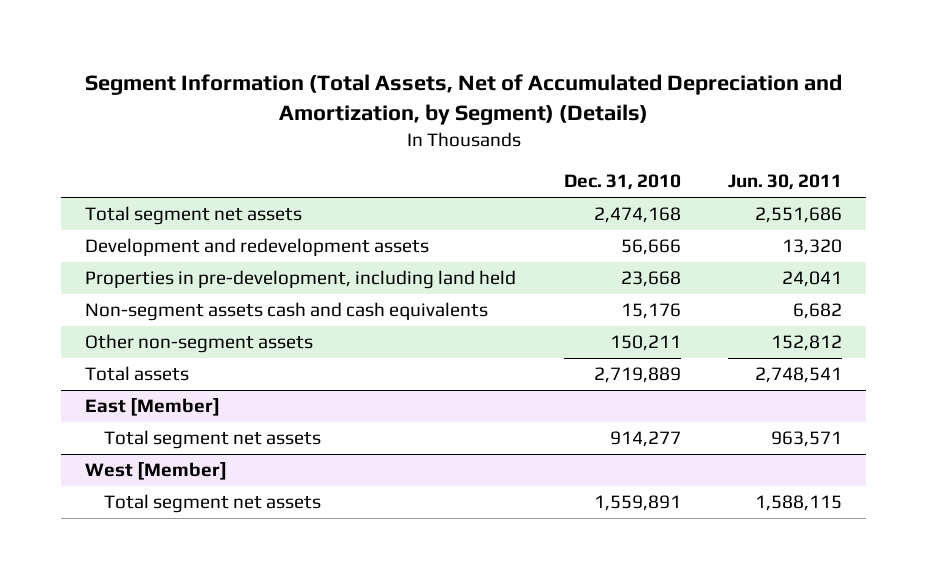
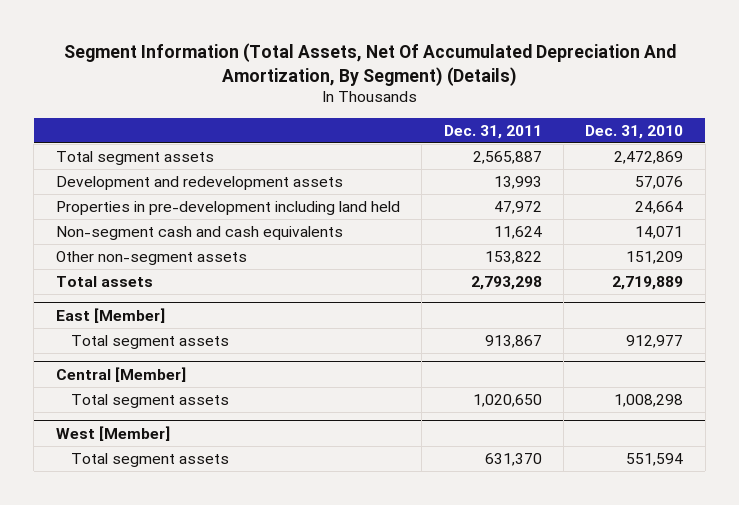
[84,74,842,126] Segment Information (Total Assets, Net of Accumulated Depreciation and Amortization, by Segment) (Details) -> [63,42,676,86] Segment Information (Total Assets, Net Of Accumulated Depreciation And Amortization, By Segment) (Details)
[728,174,843,191] Jun. 30, 2011 -> none
none -> [443,124,542,139] Dec. 31, 2011
[84,206,302,226] Total segment net assets -> [55,150,214,165] Total segment assets
[593,207,681,224] 2,474,168 -> [614,150,684,164] 2,472,869
[620,239,681,256] 56,666 -> [635,175,684,189] 57,076
[84,270,516,290] Properties in pre-development, including land held -> [55,200,400,215] Properties in pre-development including land held
[620,271,681,288] 23,668 -> [635,200,684,214] 24,664
[84,302,488,322] Non-segment assets cash and cash equivalents -> [55,225,343,240] Non-segment cash and cash equivalents
[620,303,681,320] 15,176 -> [635,225,684,239] 14,071
[609,335,681,352] 150,211 -> [626,250,684,264] 151,209
[103,430,321,450] Total segment net assets -> [70,334,229,349] Total segment assets
[609,431,681,448] 914,277 -> [626,334,684,348] 912,977
none -> [55,366,186,382] Central [Member]
none -> [70,393,229,408] Total segment assets
[103,494,321,514] Total segment net assets -> [70,452,229,467] Total segment assets
[593,495,681,512] 1,559,891 -> [626,452,684,466] 551,594

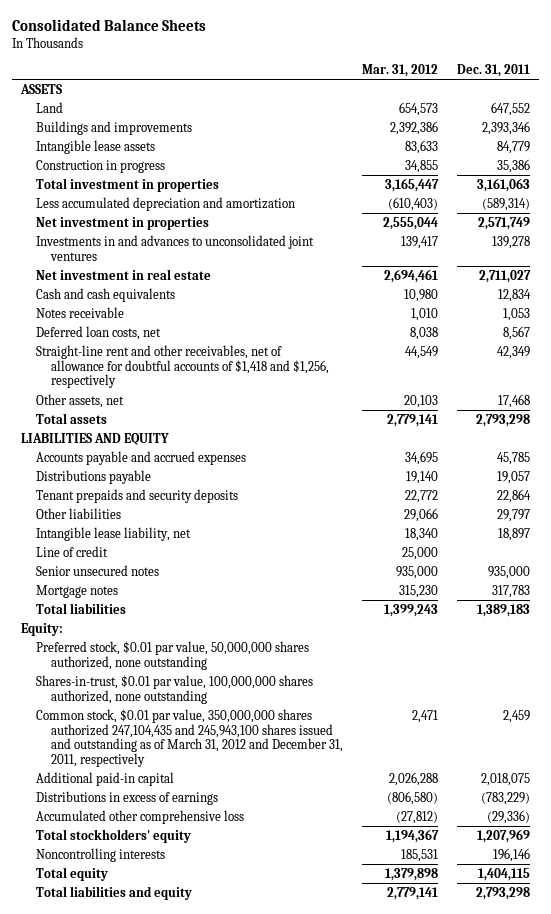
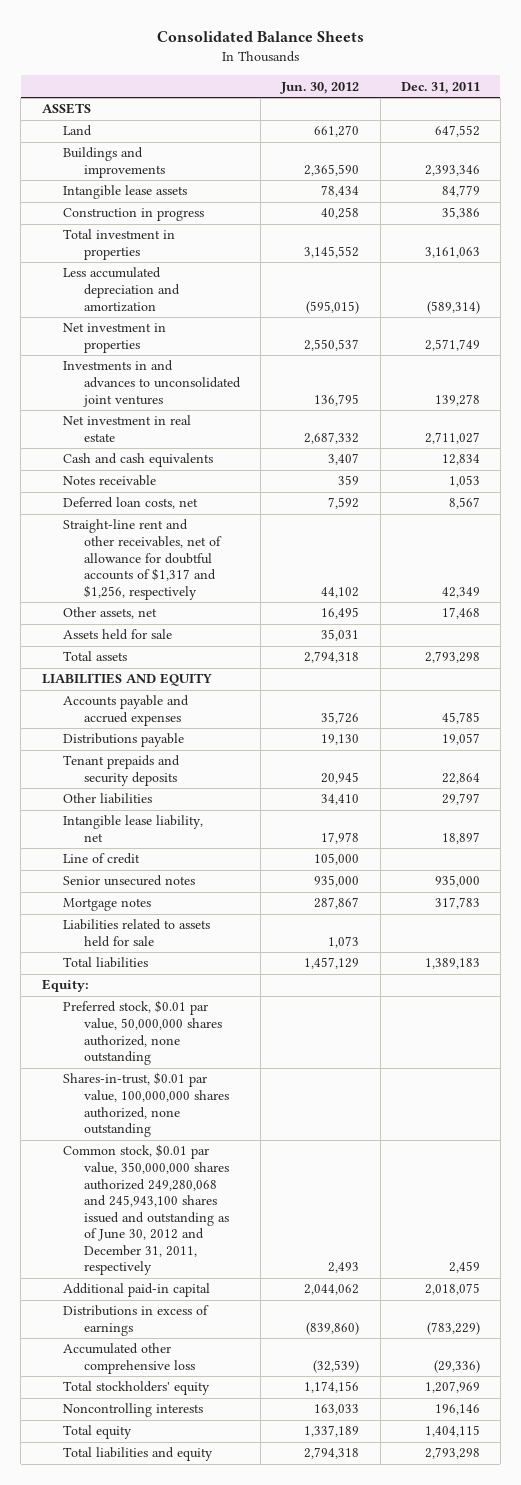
[361,64,438,78] Mar. 31, 2012 -> none
none -> [280,81,360,94] Jun. 30, 2012
[35,344,329,389] Straight-line rent and other receivables, net of allowance for doubtful accounts of $1,418 and $1,256, respectively -> [62,519,222,600] Straight-line rent and other receivables, net of allowance for doubtful accounts of $1,317 and $1,256, respectively
none -> [62,629,172,641] Assets held for sale
none -> [62,919,210,948] Liabilities related to assets held for sale
[35,708,343,767] Common stock, $0.01 par value, 350,000,000 shares authorized 247,104,435 and 245,943,100 shares issued and outstanding as of March 31, 2012 and December 31, 2011, respectively -> [62,1144,229,1276] Common stock, $0.01 par value, 350,000,000 shares authorized 249,280,068 and 245,943,100 shares issued and outstanding as of June 30, 2012 and December 31, 2011, respectively

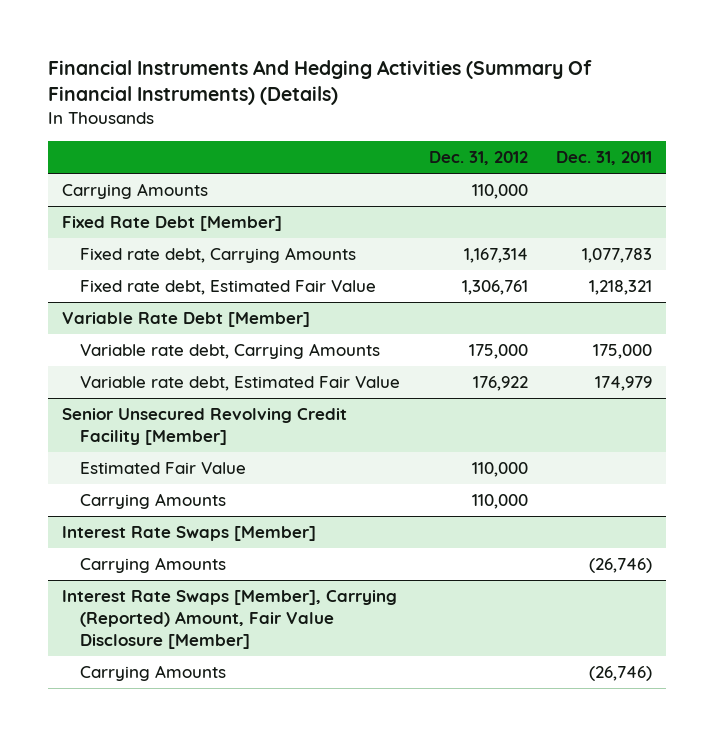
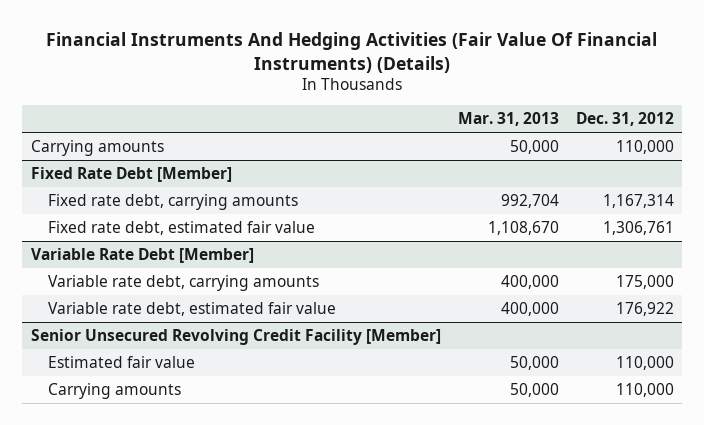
[48,59,593,106] Financial Instruments And Hedging Activities (Summary Of Financial Instruments) (Details) -> [46,31,658,73] Financial Instruments And Hedging Activities (Fair Value Of Financial Instruments) (Details)
[555,151,652,166] Dec. 31, 2011 -> none
none -> [457,112,559,127] Mar. 31, 2013
[62,182,209,199] Carrying Amounts -> [30,139,164,156] Carrying amounts
[80,246,357,263] Fixed rate debt, Carrying Amounts -> [48,193,299,210] Fixed rate debt, carrying amounts
[80,279,377,295] Fixed rate debt, Estimated Fair Value -> [48,220,316,235] Fixed rate debt, estimated fair value
[80,342,381,359] Variable rate debt, Carrying Amounts -> [48,274,320,291] Variable rate debt, carrying amounts
[80,375,401,391] Variable rate debt, Estimated Fair Value -> [48,301,337,316] Variable rate debt, estimated fair value
[62,525,317,541] Interest Rate Swaps [Member] -> none
[80,556,227,573] Carrying Amounts -> none
[62,589,398,650] Interest Rate Swaps [Member], Carrying (Reported) Amount, Fair Value Disclosure [Member] -> none
[80,664,227,681] Carrying Amounts -> none
[80,461,247,474] Estimated Fair Value -> [48,355,196,368] Estimated fair value
[80,492,227,509] Carrying Amounts -> [48,382,182,399] Carrying amounts

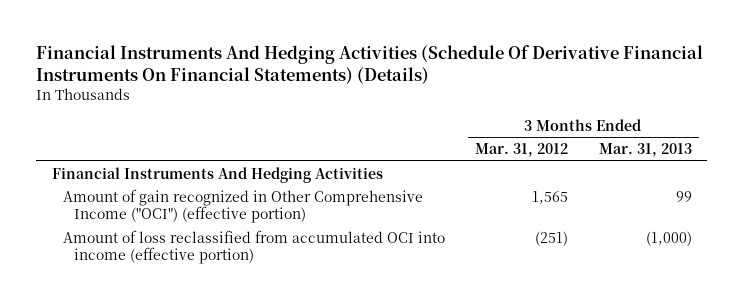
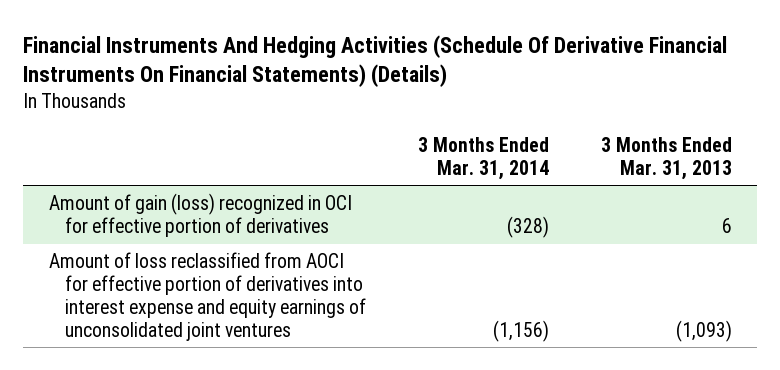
[475,143,569,158] Mar. 31, 2012 -> none
none -> [417,136,549,180] 3 Months Ended Mar. 31, 2014
[51,166,383,183] Financial Instruments And Hedging Activities -> none
[62,188,423,224] Amount of gain recognized in Other Comprehensive Income ("OCI") (effective portion) -> [48,193,352,238] Amount of gain (loss) recognized in OCI for effective portion of derivatives
[675,190,692,202] 99 -> [721,218,732,234] 6
[62,229,445,265] Amount of loss reclassified from accumulated OCI into income (effective portion) -> [48,252,366,342] Amount of loss reclassified from AOCI for effective portion of derivatives into interest expense and equity earnings of unconsolidated joint ventures
[645,230,692,246] (1,000) -> [675,320,732,343] (1,093)

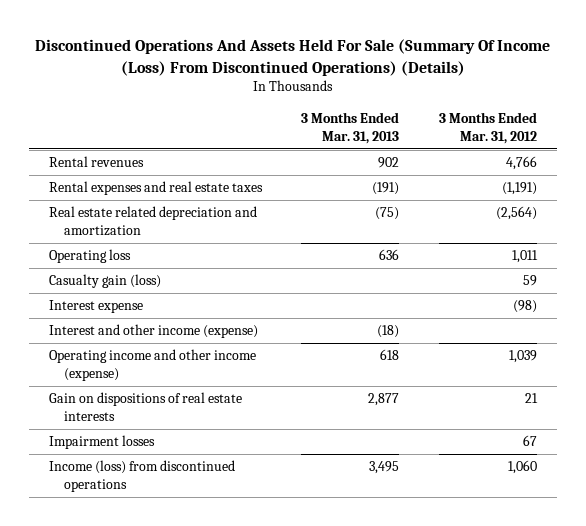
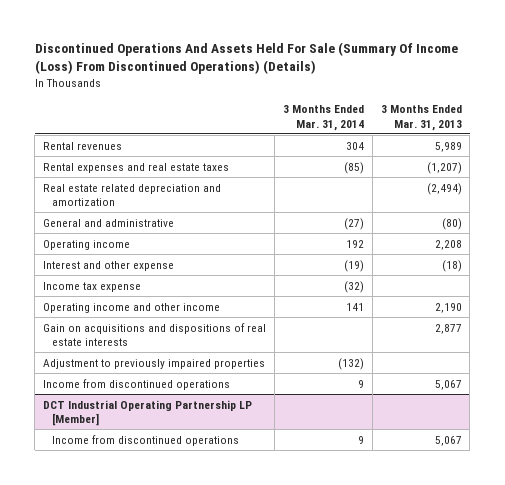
[438,111,537,144] 3 Months Ended Mar. 31, 2012 -> none
none -> [282,105,364,131] 3 Months Ended Mar. 31, 2014
[48,274,161,289] Casualty gain (loss) -> none
[48,300,143,314] Interest expense -> none
[378,157,400,169] 902 -> [434,141,462,152] 5,989
[372,182,400,196] (191) -> [426,161,462,174] (1,207)
[375,207,400,221] (75) -> [426,182,462,195] (2,494)
none -> [43,218,175,227] General and administrative
[48,249,131,264] Operating loss -> [43,239,131,250] Operating income
[379,249,400,261] 636 -> [434,239,462,250] 2,208
[48,324,258,339] Interest and other income (expense) -> [43,260,175,271] Interest and other expense
none -> [43,281,142,292] Income tax expense
[48,349,256,382] Operating income and other income (expense) -> [43,302,221,313] Operating income and other income
[380,349,400,361] 618 -> [434,302,462,313] 2,190
[48,392,242,422] Gain on dispositions of real estate interests -> [43,322,267,346] Gain on acquisitions and dispositions of real estate interests
[48,435,155,450] Impairment losses -> [43,358,266,369] Adjustment to previously impaired properties
[48,460,235,493] Income (loss) from discontinued operations -> [43,378,231,390] Income from discontinued operations
[369,461,400,475] 3,495 -> [434,379,462,390] 5,067
none -> [43,399,253,426] DCT Industrial Operating Partnership LP [Member]
none -> [52,434,240,446] Income from discontinued operations

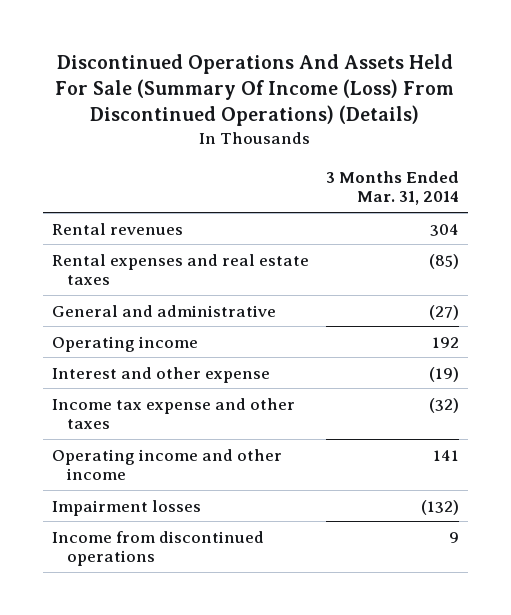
[380,105,462,131] 3 Months Ended Mar. 31, 2013 -> none
[43,183,222,206] Real estate related depreciation and amortization -> none
[43,281,142,292] Income tax expense -> [51,397,295,430] Income tax expense and other taxes
[43,322,267,346] Gain on acquisitions and dispositions of real estate interests -> none
[43,378,231,390] Income from discontinued operations -> none
[43,399,253,426] DCT Industrial Operating Partnership LP [Member] -> none
[43,358,266,369] Adjustment to previously impaired properties -> [51,499,201,516] Impairment losses

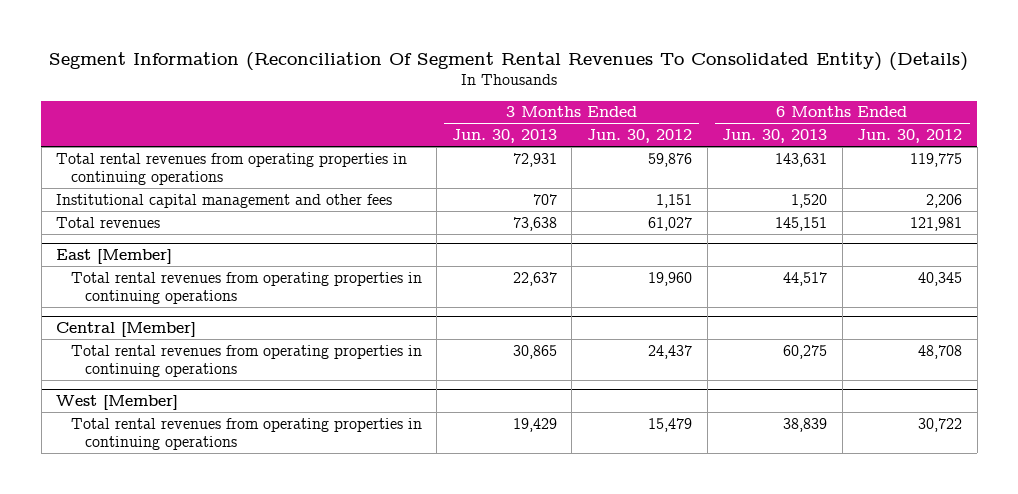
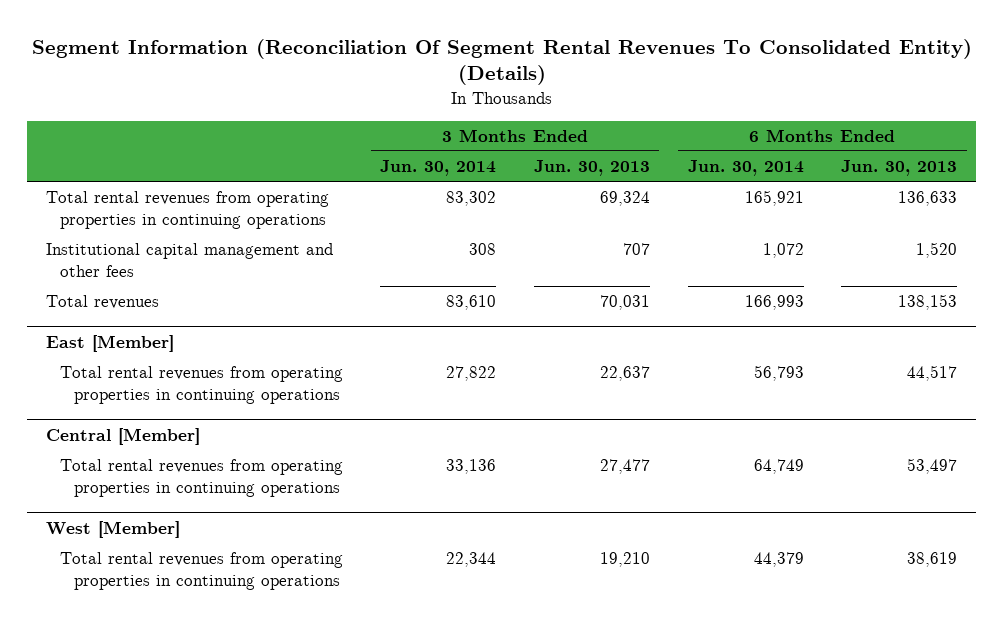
[586,129,692,144] Jun. 30, 2012 -> none
[857,129,963,144] Jun. 30, 2012 -> none
none -> [380,159,497,176] Jun. 30, 2014
none -> [687,159,804,176] Jun. 30, 2014
[512,152,557,167] 72,931 -> [599,190,650,206] 69,324
[775,152,828,167] 143,631 -> [898,190,958,206] 136,633
[512,216,557,231] 73,638 -> [599,294,650,310] 70,031
[775,216,828,231] 145,151 -> [898,293,958,310] 138,153
[512,344,557,359] 30,865 -> [599,458,650,474] 27,477
[783,344,828,359] 60,275 -> [907,457,958,474] 53,497
[512,417,557,432] 19,429 -> [599,551,650,567] 19,210
[783,417,828,432] 38,839 -> [907,551,958,567] 38,619

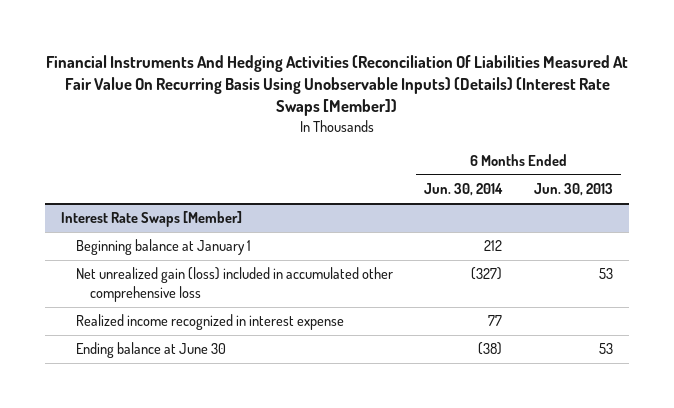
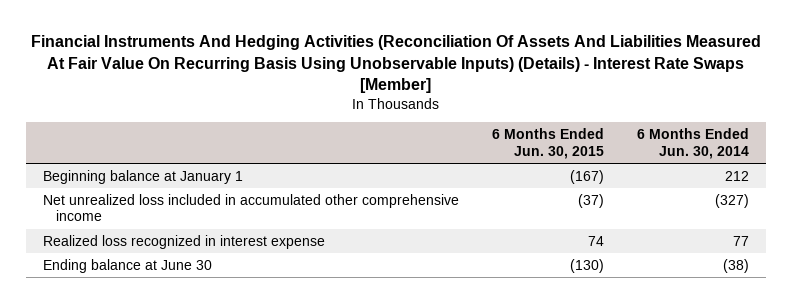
[46,54,629,117] Financial Instruments And Hedging Activities (Reconciliation Of Liabilities Measured At Fair Value On Recurring Basis Using Unobservable Inputs) (Details) (Interest Rate Swaps [Member]) -> [30,35,761,94] Financial Instruments And Hedging Activities (Reconciliation Of Assets And Liabilities Measured At Fair Value On Recurring Basis Using Unobservable Inputs) (Details) - Interest Rate Swaps [Member]
[534,183,614,197] Jun. 30, 2013 -> none
none -> [491,128,604,159] 6 Months Ended Jun. 30, 2015
[61,211,243,228] Interest Rate Swaps [Member] -> none
[75,267,393,302] Net unrealized gain (loss) included in accumulated other comprehensive loss -> [42,193,459,222] Net unrealized loss included in accumulated other comprehensive income
[75,314,344,331] Realized income recognized in interest expense -> [42,234,325,249] Realized loss recognized in interest expense

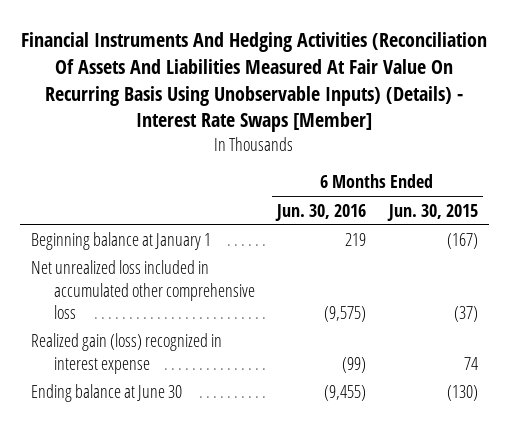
[637,128,750,159] 6 Months Ended Jun. 30, 2014 -> none
none -> [275,203,367,221] Jun. 30, 2016
[42,193,459,222] Net unrealized loss included in accumulated other comprehensive income -> [31,260,256,319] Net unrealized loss included in accumulated other comprehensive loss
[42,234,325,249] Realized loss recognized in interest expense -> [31,333,223,374] Realized gain (loss) recognized in interest expense

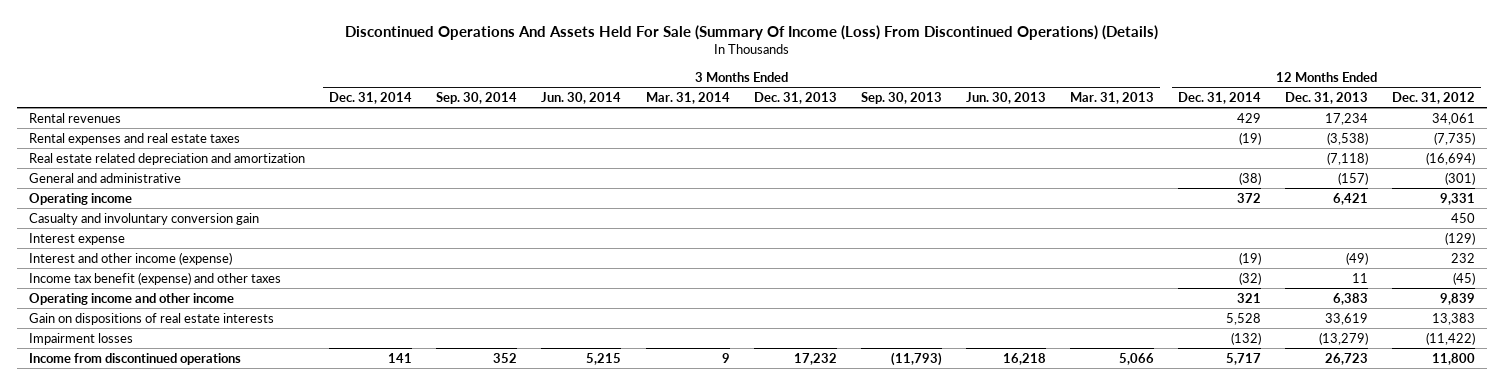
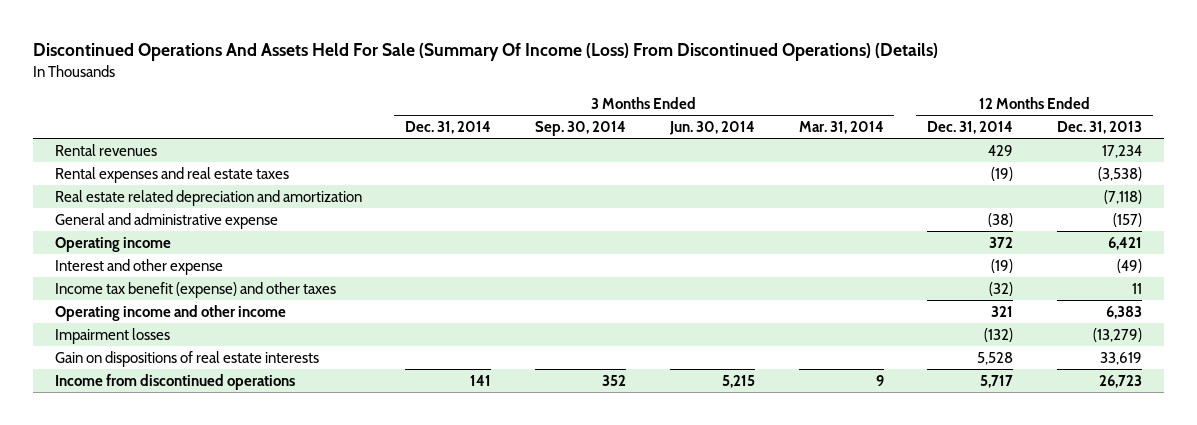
[753,91,837,104] Dec. 31, 2013 -> none
[860,91,942,104] Sep. 30, 2013 -> none
[965,91,1046,104] Jun. 30, 2013 -> none
[1070,91,1155,104] Mar. 31, 2013 -> none
[1392,91,1476,104] Dec. 31, 2012 -> none
[29,172,182,183] General and administrative -> [54,212,278,229] General and administrative expense
[29,212,260,225] Casualty and involuntary conversion gain -> none
[29,232,126,245] Interest expense -> none
[29,251,233,265] Interest and other income (expense) -> [54,258,223,275] Interest and other expense
[29,312,275,325] Gain on dispositions of real estate interests -> [54,350,319,367] Gain on dispositions of real estate interests

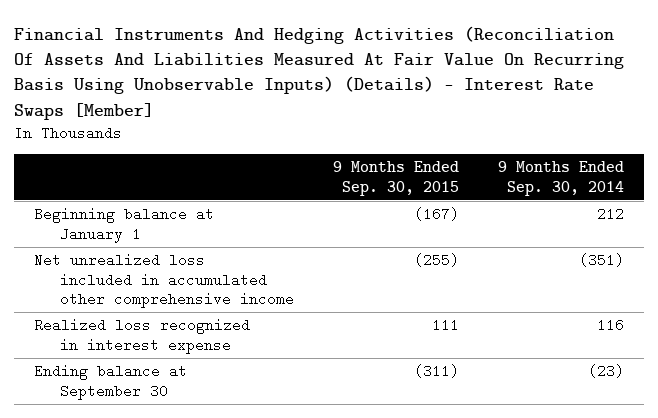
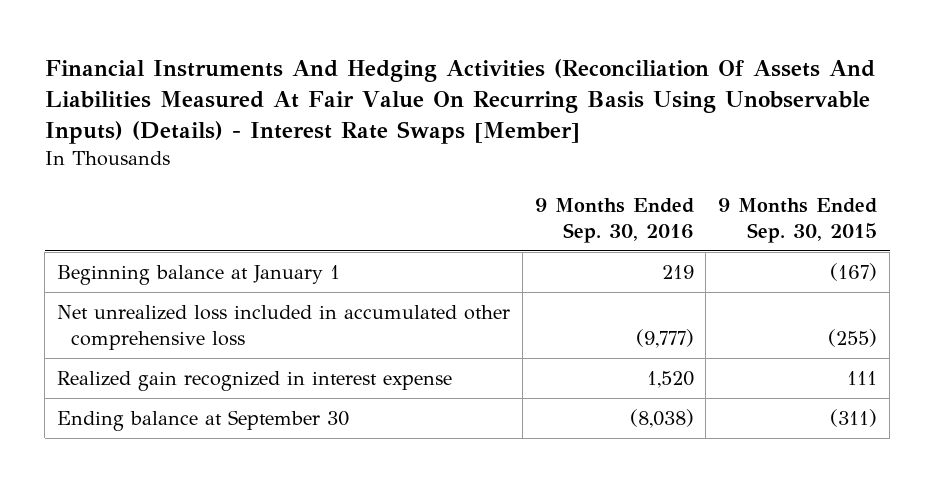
[498,161,625,196] 9 Months Ended Sep. 30, 2014 -> none
none -> [534,197,694,243] 9 Months Ended Sep. 30, 2016
[33,253,294,309] Net unrealized loss included in accumulated other comprehensive income -> [56,304,510,350] Net unrealized loss included in accumulated other comprehensive loss
[33,318,250,354] Realized loss recognized in interest expense -> [56,370,452,391] Realized gain recognized in interest expense

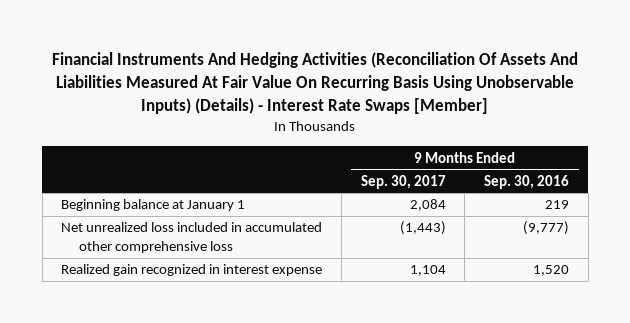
[718,197,878,243] 9 Months Ended Sep. 30, 2015 -> none
none -> [360,174,446,189] Sep. 30, 2017
[56,409,349,431] Ending balance at September 30 -> none

